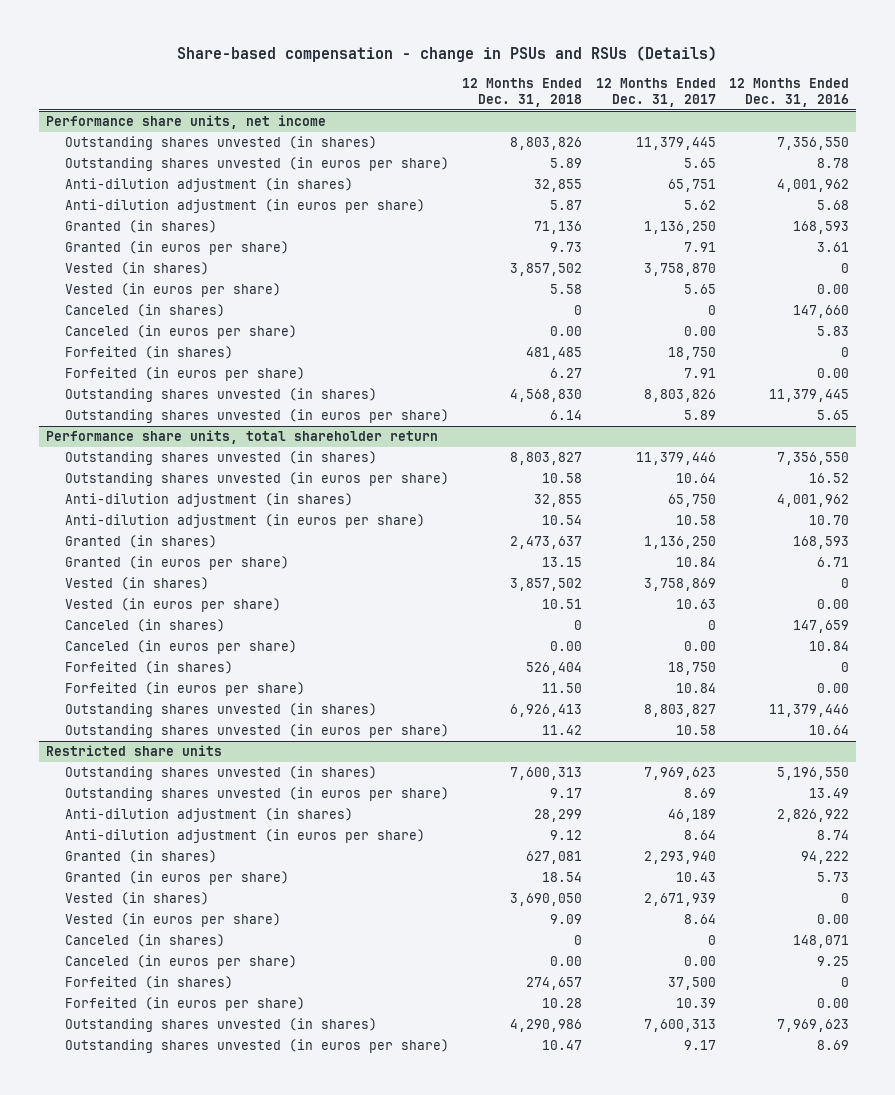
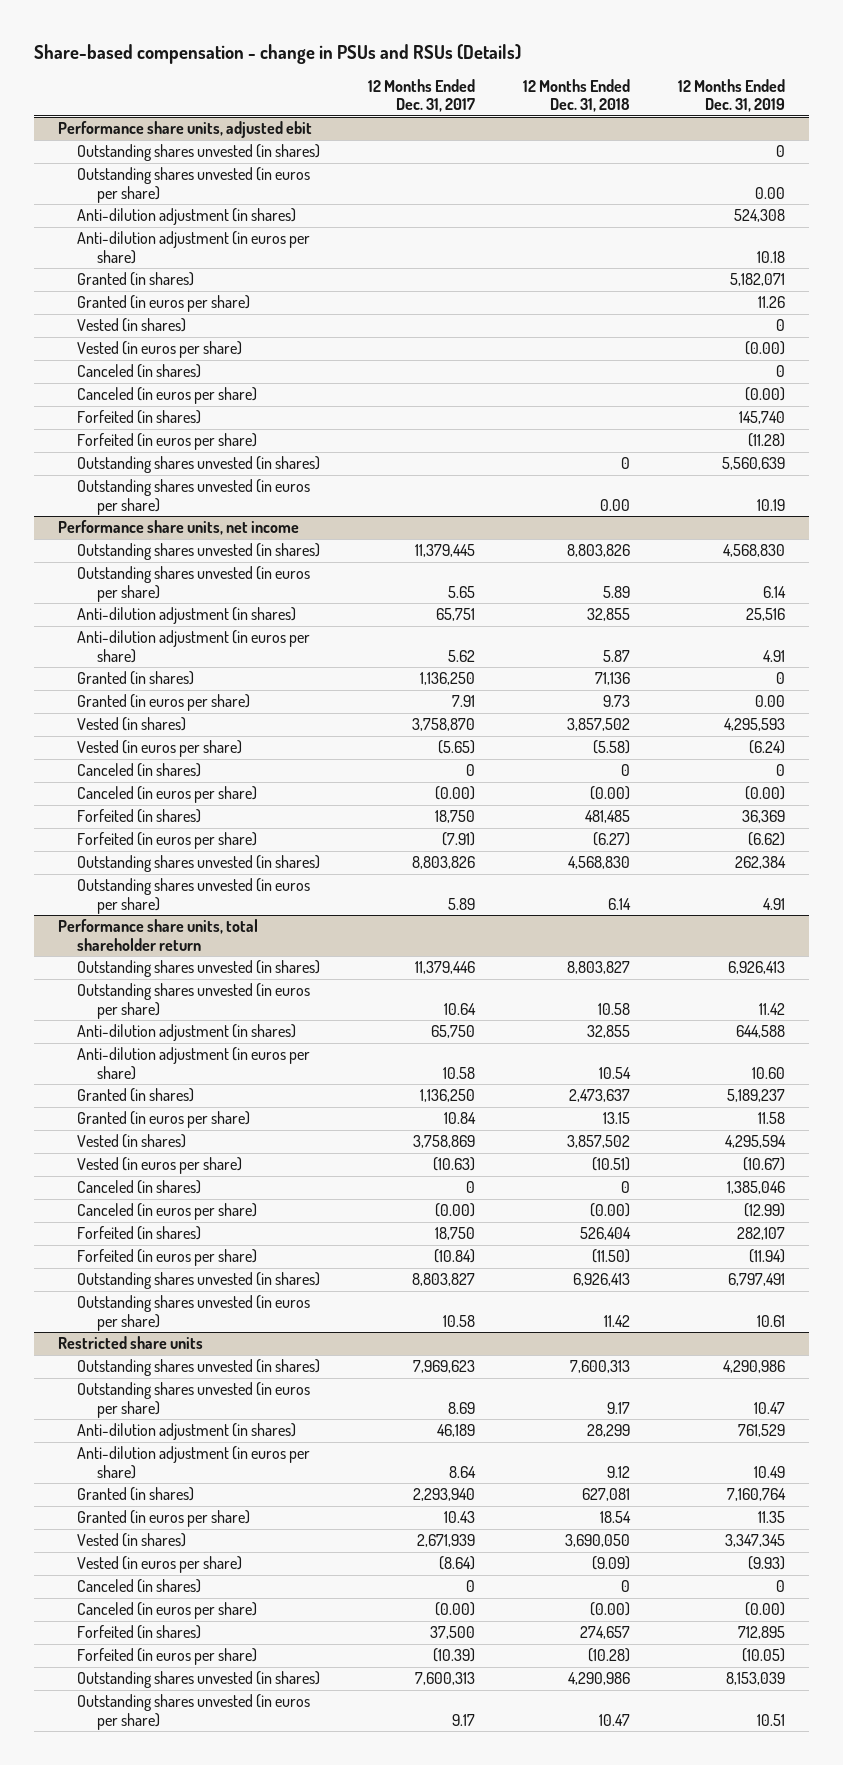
[729,77,850,108] 12 Months Ended Dec. 31, 2016 -> none
none -> [677,78,785,113] 12 Months Ended Dec. 31, 2019
none -> [57,121,312,139] Performance share units, adjusted ebit
none -> [77,144,321,162] Outstanding shares unvested (in shares)
none -> [77,167,311,203] Outstanding shares unvested (in euros per share)
none -> [77,208,297,226] Anti-dilution adjustment (in shares)
none -> [77,231,311,264] Anti-dilution adjustment (in euros per share)
none -> [77,272,195,287] Granted (in shares)
none -> [77,295,251,313] Granted (in euros per share)
none -> [77,318,187,333] Vested (in shares)
none -> [77,341,243,359] Vested (in euros per share)
none -> [77,364,202,379] Canceled (in shares)
none -> [77,387,258,405] Canceled (in euros per share)
none -> [77,410,202,425] Forfeited (in shares)
none -> [77,433,258,451] Forfeited (in euros per share)
none -> [77,456,321,474] Outstanding shares unvested (in shares)
none -> [77,479,311,515] Outstanding shares unvested (in euros per share)
[550,284,583,295] 5.58 -> [592,740,630,755] (5.58)
[683,284,716,295] 5.65 -> [438,740,476,755] (5.65)
[550,326,583,337] 0.00 -> [589,786,630,801] (0.00)
[683,326,716,337] 0.00 -> [435,786,476,801] (0.00)
[550,368,583,379] 6.27 -> [592,832,630,847] (6.27)
[683,368,716,379] 7.91 -> [442,832,476,847] (7.91)
[542,599,583,610] 10.51 -> [591,1157,630,1172] (10.51)
[675,599,716,610] 10.63 -> [433,1157,476,1172] (10.63)
[550,641,583,652] 0.00 -> [589,1203,630,1218] (0.00)
[683,641,716,652] 0.00 -> [435,1203,476,1218] (0.00)
[542,683,583,694] 11.50 -> [591,1249,630,1264] (11.50)
[675,683,716,694] 10.84 -> [434,1249,476,1264] (10.84)
[550,914,583,925] 9.09 -> [591,1556,630,1571] (9.09)
[683,914,716,925] 8.64 -> [439,1556,476,1571] (8.64)
[550,956,583,967] 0.00 -> [589,1602,630,1617] (0.00)
[683,956,716,967] 0.00 -> [435,1602,476,1617] (0.00)
[542,998,583,1009] 10.28 -> [587,1648,630,1663] (10.28)
[675,998,716,1009] 10.39 -> [433,1648,476,1663] (10.39)

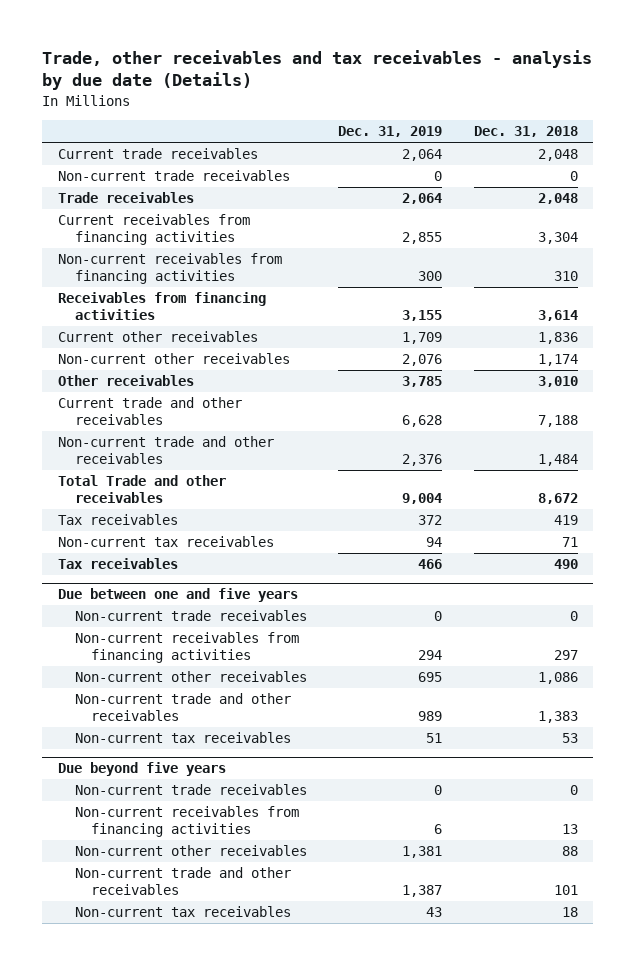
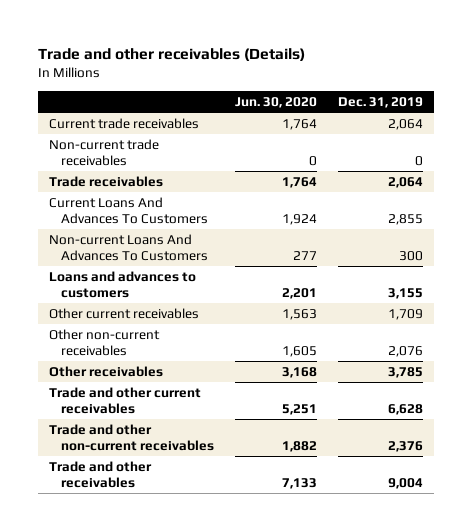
[42,50,593,91] Trade, other receivables and tax receivables - analysis by due date (Details) -> [38,48,306,62] Trade and other receivables (Details)
[473,126,578,138] Dec. 31, 2018 -> none
none -> [235,96,318,108] Jun. 30, 2020
[58,214,251,245] Current receivables from financing activities -> [48,197,209,225] Current Loans And Advances To Customers
[58,253,283,284] Non-current receivables from financing activities -> [48,234,209,262] Non-current Loans And Advances To Customers
[58,292,267,320] Receivables from financing activities -> [48,271,196,299] Loans and advances to customers
[58,331,259,343] Current other receivables -> [48,308,199,320] Other current receivables
[58,353,291,365] Non-current other receivables -> [48,329,160,357] Other non-current receivables
[58,514,179,526] Tax receivables -> none
[58,536,275,548] Non-current tax receivables -> none
[58,558,179,570] Tax receivables -> none
[58,588,299,603] Due between one and five years -> none
[74,610,307,622] Non-current trade receivables -> none
[74,632,299,663] Non-current receivables from financing activities -> none
[74,671,307,683] Non-current other receivables -> none
[74,693,291,721] Non-current trade and other receivables -> none
[74,732,291,744] Non-current tax receivables -> none
[58,762,227,777] Due beyond five years -> none
[74,784,307,796] Non-current trade receivables -> none
[74,806,299,837] Non-current receivables from financing activities -> none
[74,845,307,857] Non-current other receivables -> none
[74,867,291,895] Non-current trade and other receivables -> none
[74,906,291,918] Non-current tax receivables -> none
[58,397,243,425] Current trade and other receivables -> [48,387,201,415] Trade and other current receivables
[58,436,275,464] Non-current trade and other receivables -> [48,424,215,452] Trade and other non-current receivables
[58,475,227,503] Total Trade and other receivables -> [48,461,152,489] Trade and other receivables

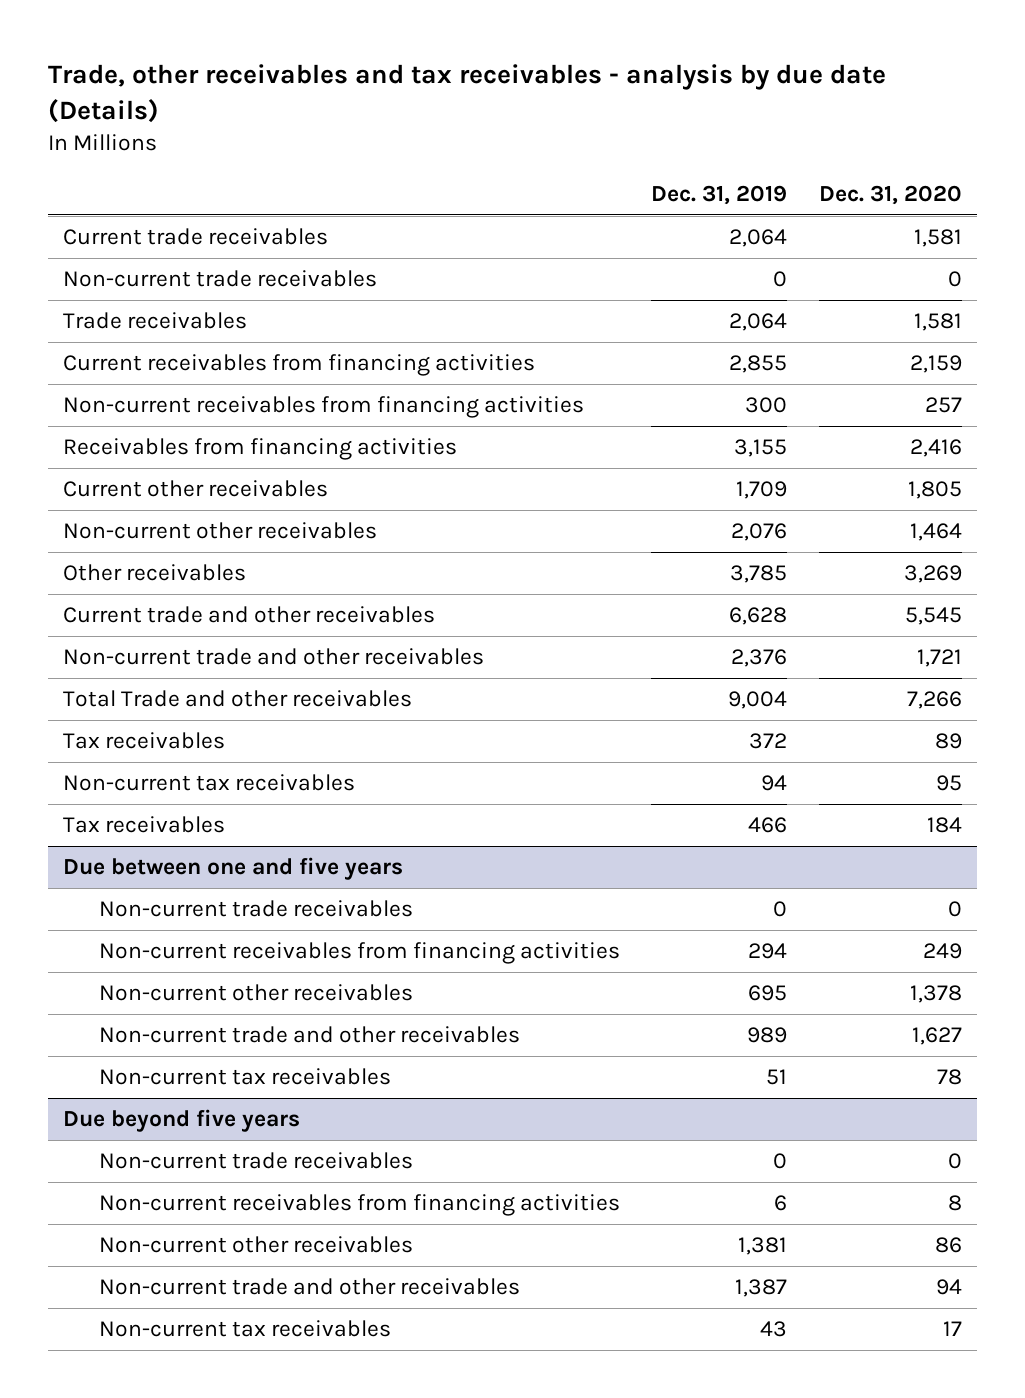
[38,48,306,62] Trade and other receivables (Details) -> [47,64,886,123] Trade, other receivables and tax receivables - analysis by due date (Details)
[235,96,318,108] Jun. 30, 2020 -> none
none -> [818,184,962,205] Dec. 31, 2020
[48,234,209,262] Non-current Loans And Advances To Customers -> none
[48,197,209,225] Current Loans And Advances To Customers -> [63,354,536,377] Current receivables from financing activities
none -> [63,396,585,419] Non-current receivables from financing activities
[48,271,196,299] Loans and advances to customers -> [63,438,458,461] Receivables from financing activities
[48,308,199,320] Other current receivables -> [63,480,329,498] Current other receivables
[48,329,160,357] Other non-current receivables -> [63,522,378,540] Non-current other receivables
[48,387,201,415] Trade and other current receivables -> [63,606,436,624] Current trade and other receivables
[48,424,215,452] Trade and other non-current receivables -> [63,648,485,666] Non-current trade and other receivables
[48,461,152,489] Trade and other receivables -> [63,690,413,708] Total Trade and other receivables
none -> [63,732,226,750] Tax receivables
none -> [63,774,356,792] Non-current tax receivables
none -> [63,816,226,834] Tax receivables
none -> [63,857,404,881] Due between one and five years
none -> [98,900,413,918] Non-current trade receivables
none -> [98,942,620,965] Non-current receivables from financing activities
none -> [98,984,413,1002] Non-current other receivables
none -> [98,1026,520,1044] Non-current trade and other receivables
none -> [98,1068,391,1086] Non-current tax receivables
none -> [63,1109,301,1133] Due beyond five years
none -> [98,1152,413,1170] Non-current trade receivables
none -> [98,1194,620,1217] Non-current receivables from financing activities
none -> [98,1236,413,1254] Non-current other receivables
none -> [98,1278,520,1296] Non-current trade and other receivables
none -> [98,1320,391,1338] Non-current tax receivables

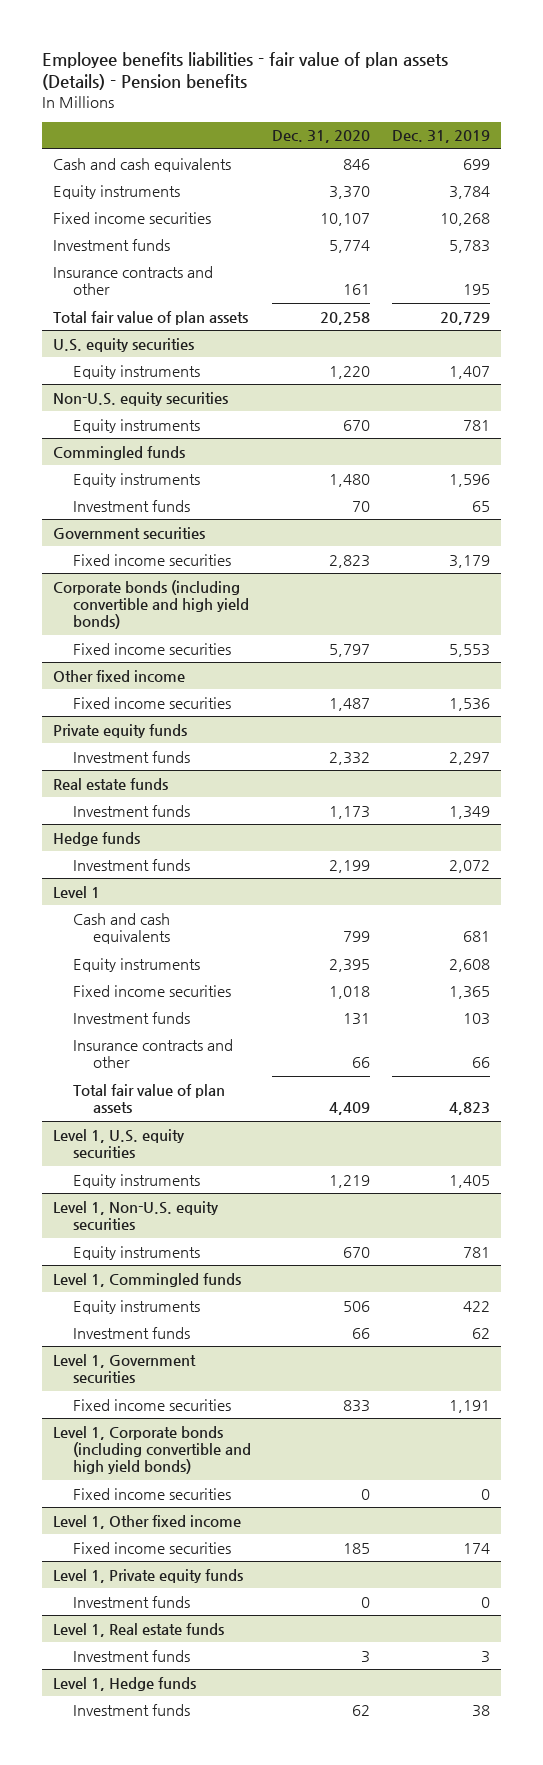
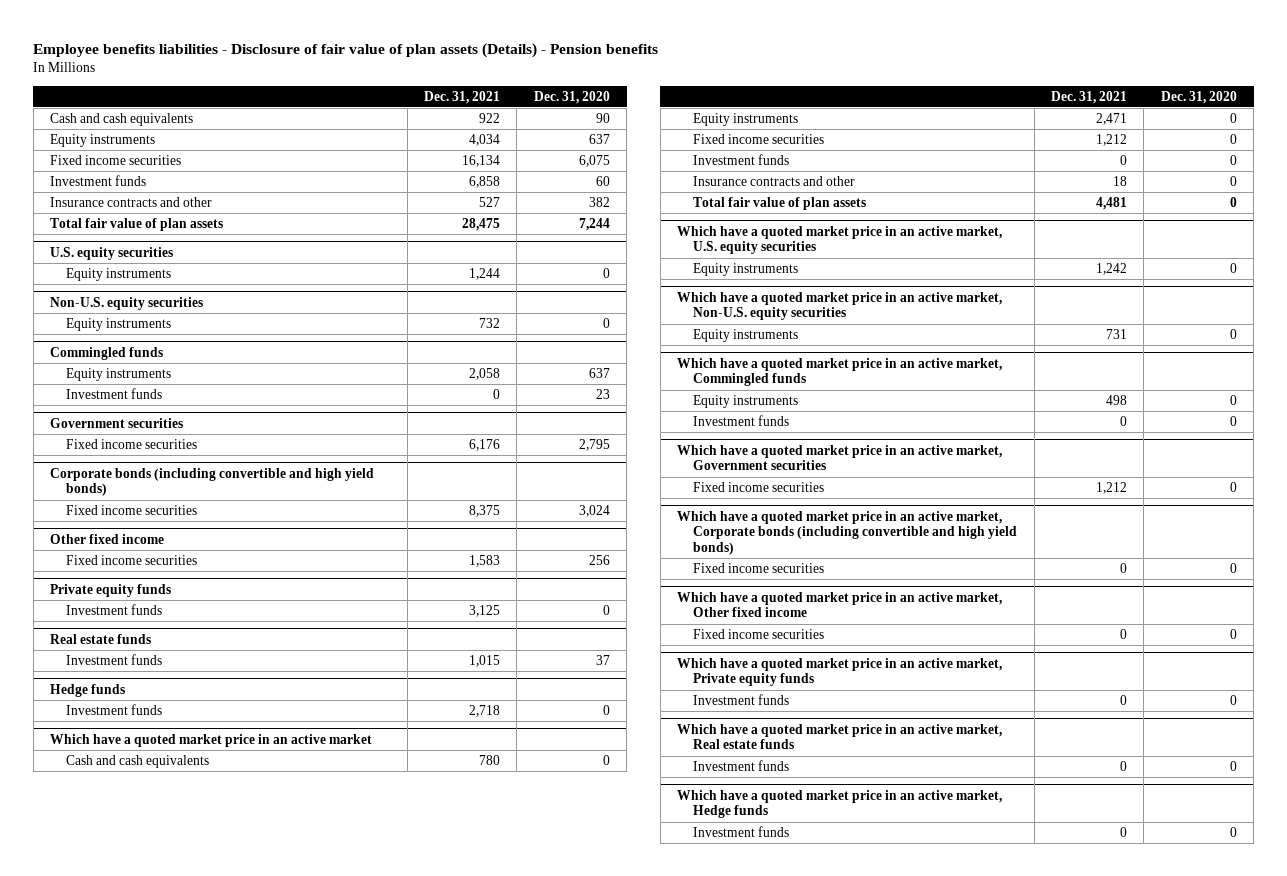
[42,51,449,91] Employee benefits liabilities - fair value of plan assets (Details) - Pension benefits -> [33,43,659,59] Employee benefits liabilities - Disclosure of fair value of plan assets (Details) - Pension benefits
[391,130,490,144] Dec. 31, 2019 -> none
none -> [424,90,501,104] Dec. 31, 2021
[343,158,371,170] 846 -> [595,112,610,123] 90
[329,185,371,199] 3,370 -> [588,133,610,144] 637
[320,212,371,226] 10,107 -> [578,154,610,167] 6,075
[329,239,371,253] 5,774 -> [595,175,610,186] 60
[343,284,371,296] 161 -> [588,196,610,207] 382
[320,311,371,325] 20,258 -> [578,217,610,231] 7,244
[329,365,371,379] 1,220 -> [602,267,610,278] 0
[343,419,371,431] 670 -> [602,317,610,328] 0
[329,473,371,487] 1,480 -> [588,367,610,378] 637
[352,500,371,512] 70 -> [595,388,610,399] 23
[329,554,371,568] 2,823 -> [578,438,610,451] 2,795
[329,643,371,657] 5,797 -> [578,504,610,517] 3,024
[329,697,371,711] 1,487 -> [588,554,610,565] 256
[329,751,371,765] 2,332 -> [602,604,610,615] 0
[329,805,371,819] 1,173 -> [595,654,610,665] 37
[72,984,231,997] Fixed income securities -> none
[72,1011,190,1024] Investment funds -> none
[72,1038,233,1069] Insurance contracts and other -> none
[72,1083,225,1114] Total fair value of plan assets -> none
[53,1128,186,1159] Level 1, U.S. equity securities -> none
[72,1173,200,1188] Equity instruments -> none
[53,1200,220,1231] Level 1, Non-U.S. equity securities -> none
[72,1245,200,1260] Equity instruments -> none
[53,1272,242,1287] Level 1, Commingled funds -> none
[72,1299,200,1314] Equity instruments -> none
[72,1326,190,1339] Investment funds -> none
[53,1353,197,1384] Level 1, Government securities -> none
[72,1398,231,1411] Fixed income securities -> none
[53,1425,251,1475] Level 1, Corporate bonds (including convertible and high yield bonds) -> none
[329,859,371,873] 2,199 -> [602,704,610,715] 0
[53,885,101,898] Level 1 -> [50,733,373,747] Which have a quoted market price in an active market
[343,931,371,943] 799 -> [602,754,610,765] 0
[329,958,371,972] 2,395 -> [1229,112,1237,123] 0
[53,1514,242,1529] Level 1, Other fixed income -> none
[72,1541,231,1554] Fixed income securities -> none
[53,1568,244,1583] Level 1, Private equity funds -> none
[53,1622,225,1637] Level 1, Real estate funds -> none
[53,1676,197,1691] Level 1, Hedge funds -> none
none -> [693,175,856,186] Insurance contracts and other
none -> [693,196,867,210] Total fair value of plan assets
none -> [677,225,1003,255] Which have a quoted market price in an active market, U.S. equity securities
none -> [693,262,799,276] Equity instruments
none -> [677,291,1003,321] Which have a quoted market price in an active market, Non-U.S. equity securities
none -> [693,328,799,342] Equity instruments
none -> [677,357,1003,387] Which have a quoted market price in an active market, Commingled funds
none -> [693,394,799,408] Equity instruments
[361,1650,371,1663] 3 -> [1229,415,1237,426] 0
none -> [677,444,1003,471] Which have a quoted market price in an active market, Government securities
none -> [693,481,825,492] Fixed income securities
none -> [677,510,1018,556] Which have a quoted market price in an active market, Corporate bonds (including convertible and high yield bonds)
none -> [693,562,825,573] Fixed income securities
none -> [677,591,1003,618] Which have a quoted market price in an active market, Other fixed income
none -> [693,628,825,639] Fixed income securities
none -> [677,657,1003,687] Which have a quoted market price in an active market, Private equity funds
[352,1704,371,1716] 62 -> [1229,694,1237,705] 0
none -> [677,723,1003,750] Which have a quoted market price in an active market, Real estate funds
none -> [693,759,790,771] Investment funds
none -> [677,789,1003,819] Which have a quoted market price in an active market, Hedge funds
none -> [693,825,790,837] Investment funds

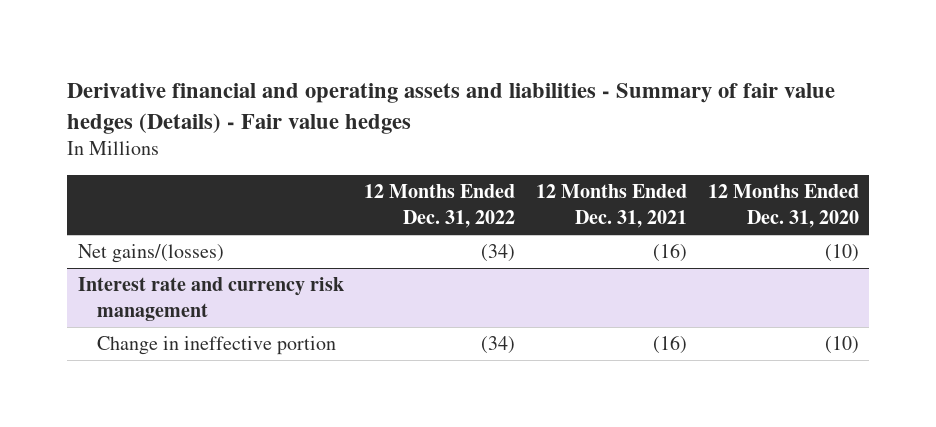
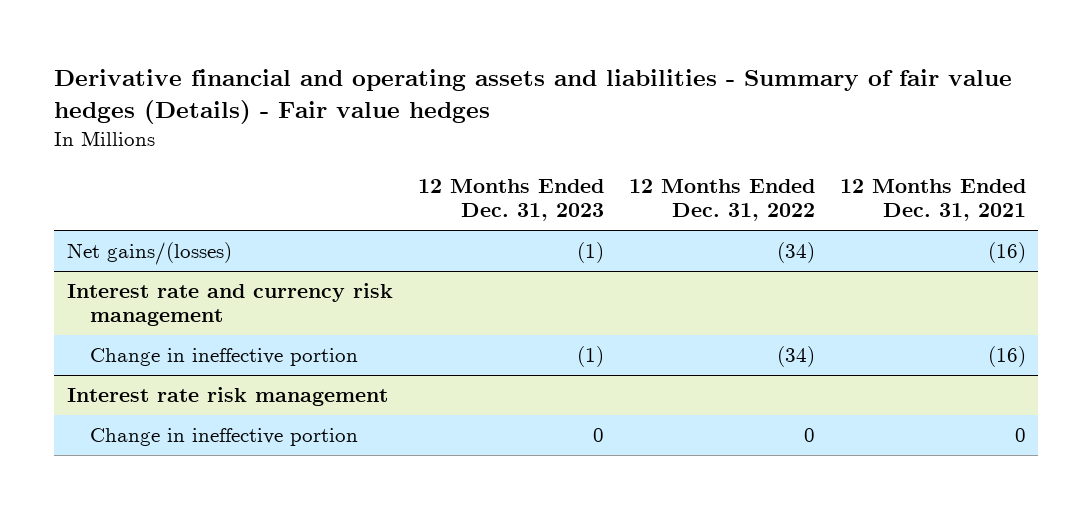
[707,184,859,228] 12 Months Ended Dec. 31, 2020 -> none
none -> [417,179,604,222] 12 Months Ended Dec. 31, 2023
none -> [66,387,388,407] Interest rate risk management
none -> [89,428,358,447] Change in ineffective portion

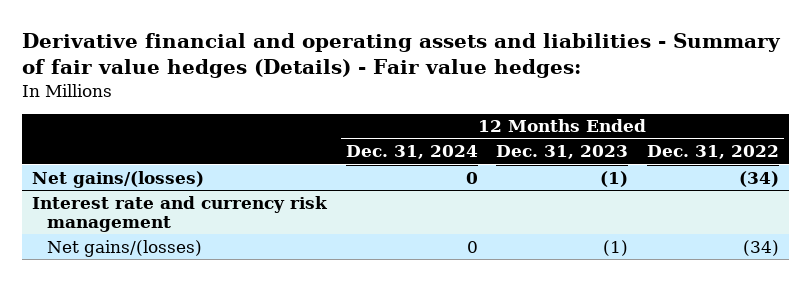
[54,69,1013,124] Derivative financial and operating assets and liabilities - Summary of fair value hedges (Details) - Fair value hedges -> [22,33,782,79] Derivative financial and operating assets and liabilities - Summary of fair value hedges (Details) - Fair value hedges:
[839,179,1026,222] 12 Months Ended Dec. 31, 2021 -> none
none -> [345,145,478,160] Dec. 31, 2024
[66,387,388,407] Interest rate risk management -> none
[89,428,358,447] Change in ineffective portion -> none
[89,348,358,367] Change in ineffective portion -> [47,239,203,257] Net gains/(losses)

